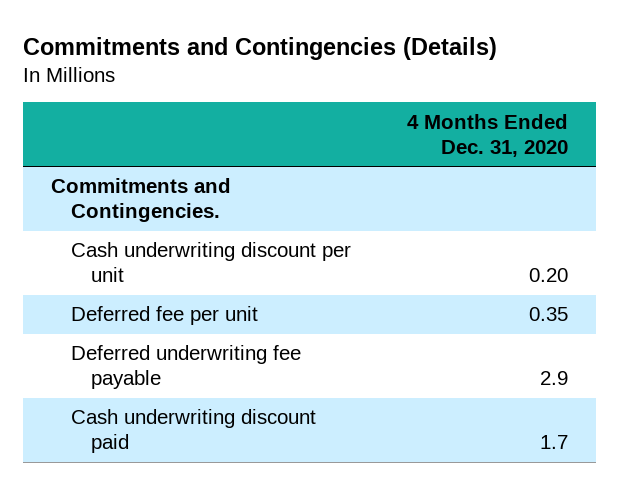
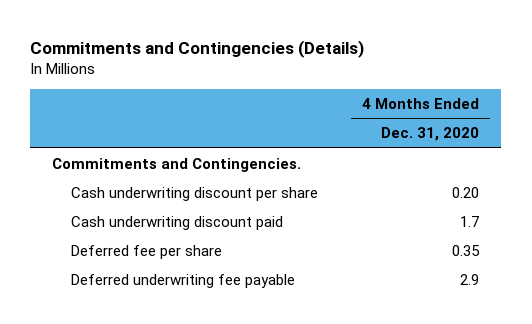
[71,306,259,326] Deferred fee per unit -> none
[71,242,352,283] Cash underwriting discount per unit -> [71,187,319,202] Cash underwriting discount per share
none -> [71,245,223,260] Deferred fee per share
[71,345,302,390] Deferred underwriting fee payable -> [71,274,296,289] Deferred underwriting fee payable

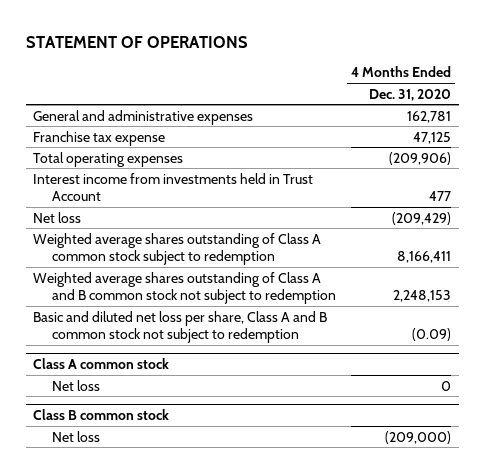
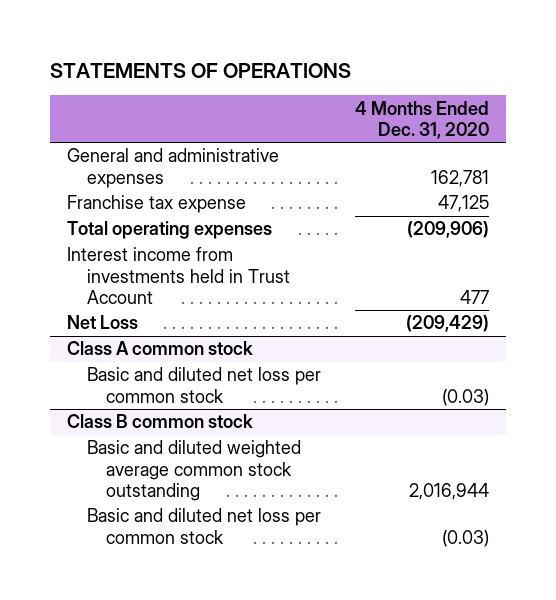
[25,35,248,48] STATEMENT OF OPERATIONS -> [50,62,352,78] STATEMENTS OF OPERATIONS
[33,232,322,265] Weighted average shares outstanding of Class A common stock subject to redemption -> none
[33,271,337,304] Weighted average shares outstanding of Class A and B common stock not subject to redemption -> none
[33,310,328,343] Basic and diluted net loss per share, Class A and B common stock not subject to redemption -> none
[33,211,82,223] Net loss -> [67,315,139,330] Net Loss
[52,379,101,391] Net loss -> none
none -> [86,367,321,403] Basic and diluted net loss per common stock
[52,430,101,442] Net loss -> none
none -> [86,440,301,501] Basic and diluted weighted average common stock outstanding
none -> [86,508,321,544] Basic and diluted net loss per common stock

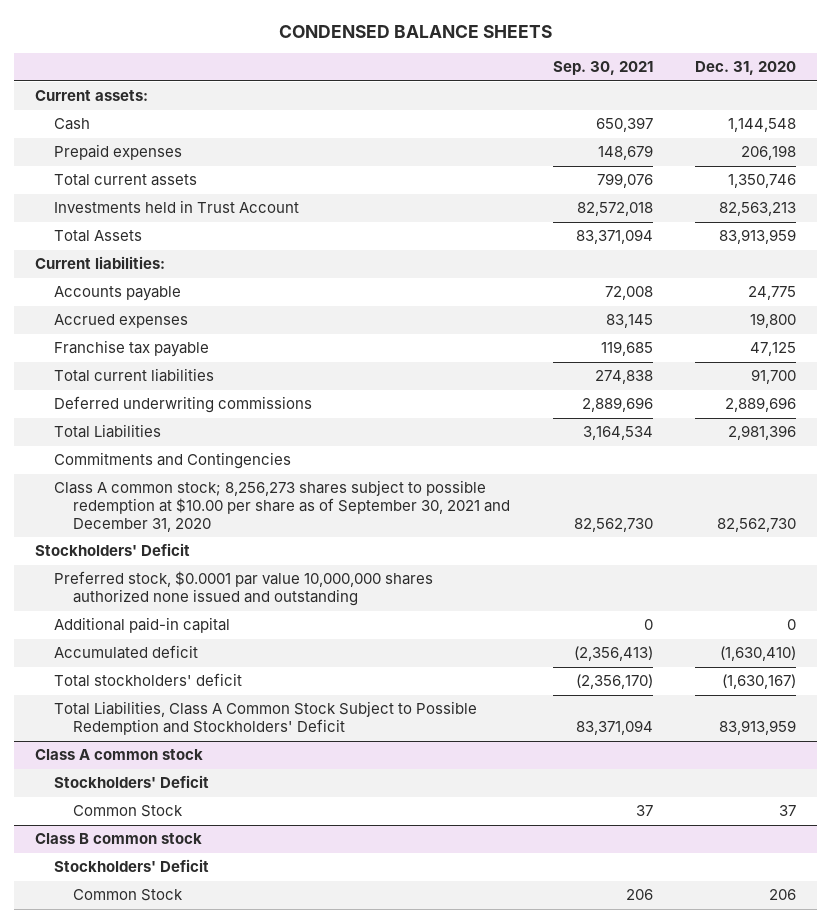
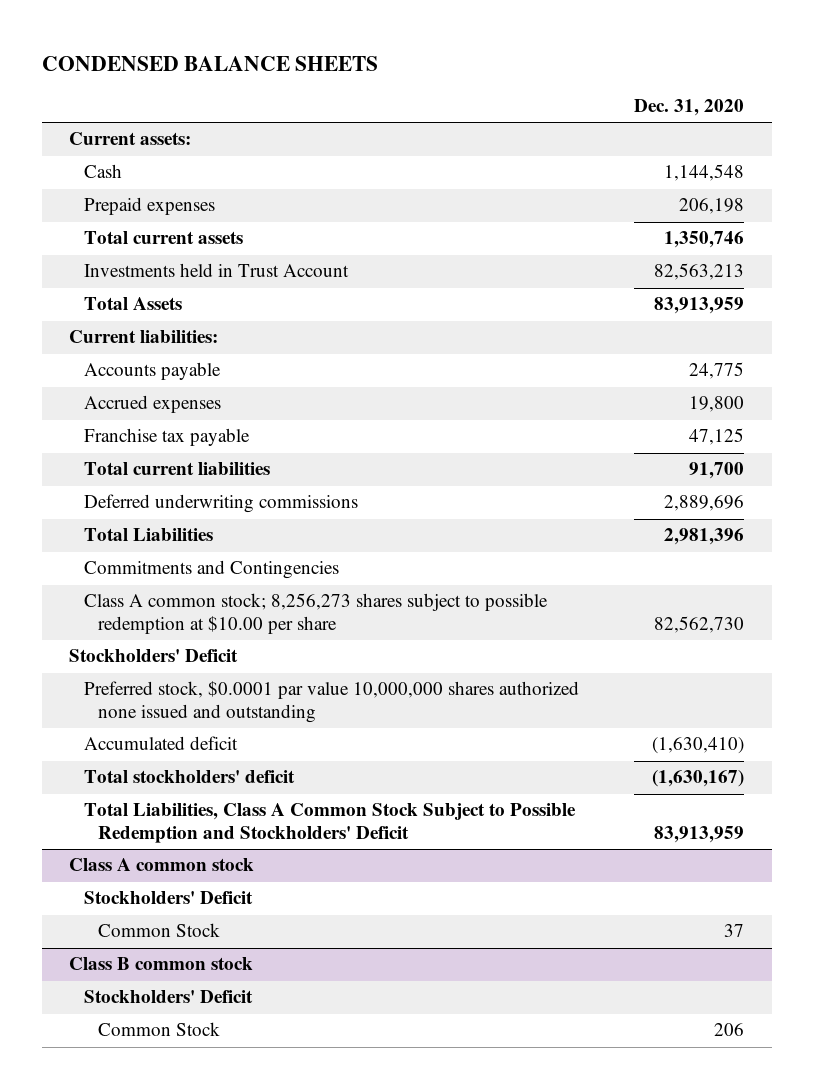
[552,61,653,76] Sep. 30, 2021 -> none
[54,480,511,532] Class A common stock; 8,256,273 shares subject to possible redemption at $10.00 per share as of September 30, 2021 and December 31, 2020 -> [83,593,548,634] Class A common stock; 8,256,273 shares subject to possible redemption at $10.00 per share
[54,617,231,634] Additional paid-in capital -> none

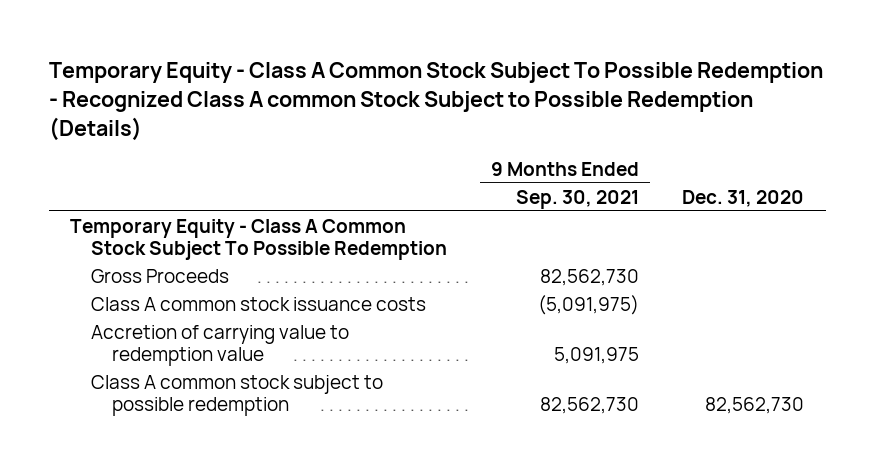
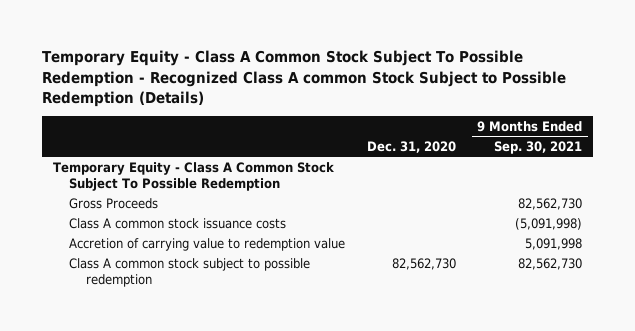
[537,294,639,315] (5,091,975) -> [515,217,583,230] (5,091,998)
[553,347,639,365] 5,091,975 -> [525,237,583,250] 5,091,998

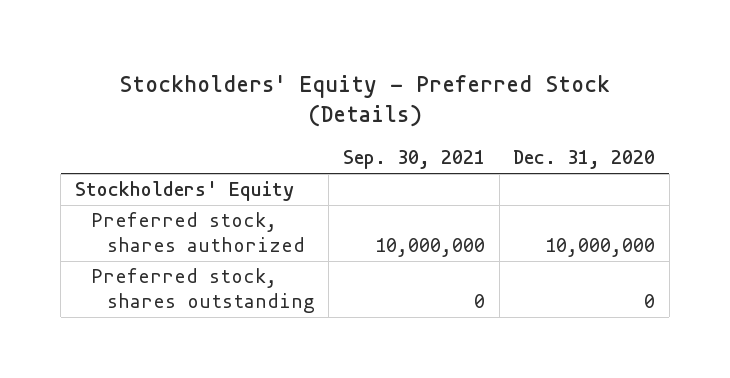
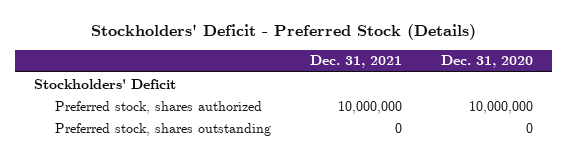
[119,74,611,128] Stockholders' Equity - Preferred Stock (Details) -> [90,24,476,41] Stockholders' Deficit - Preferred Stock (Details)
[343,150,486,170] Sep. 30, 2021 -> none
none -> [310,55,403,69] Dec. 31, 2021
[75,181,295,202] Stockholders' Equity -> [34,78,177,89] Stockholders' Deficit

